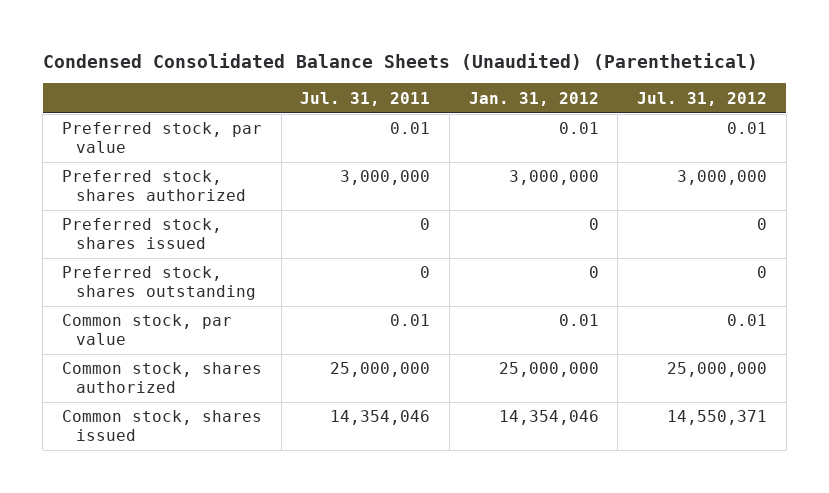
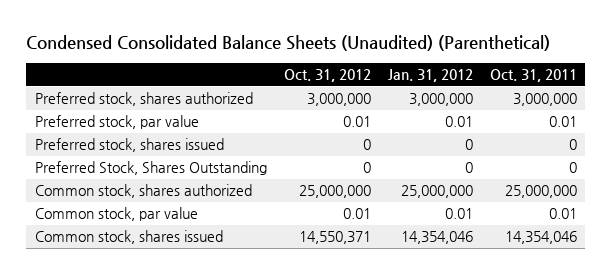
[300,91,431,106] Jul. 31, 2011 -> none
[637,91,768,106] Jul. 31, 2012 -> none
none -> [283,69,371,83] Oct. 31, 2012
none -> [489,69,577,83] Oct. 31, 2011
[62,122,263,154] Preferred stock, par value -> [34,115,199,130] Preferred stock, par value
[62,266,257,301] Preferred stock, shares outstanding -> [34,161,267,176] Preferred Stock, Shares Outstanding
[62,314,233,346] Common stock, par value -> [34,207,198,222] Common stock, par value

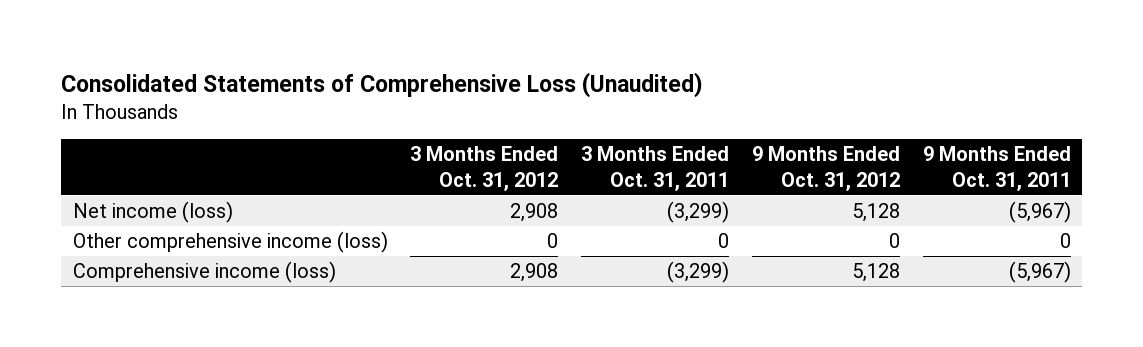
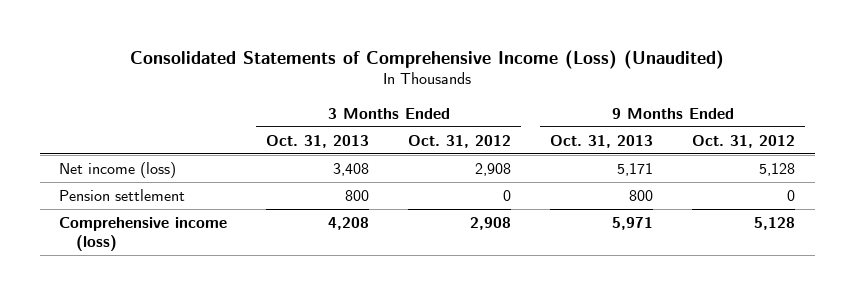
[61,72,704,99] Consolidated Statements of Comprehensive Loss (Unaudited) -> [130,49,725,69] Consolidated Statements of Comprehensive Income (Loss) (Unaudited)
[581,146,730,191] 3 Months Ended Oct. 31, 2011 -> none
[922,146,1071,191] 9 Months Ended Oct. 31, 2011 -> none
none -> [266,134,370,148] Oct. 31, 2013
none -> [550,134,654,148] Oct. 31, 2013
[72,231,388,254] Other comprehensive income (loss) -> none
none -> [59,188,186,201] Pension settlement

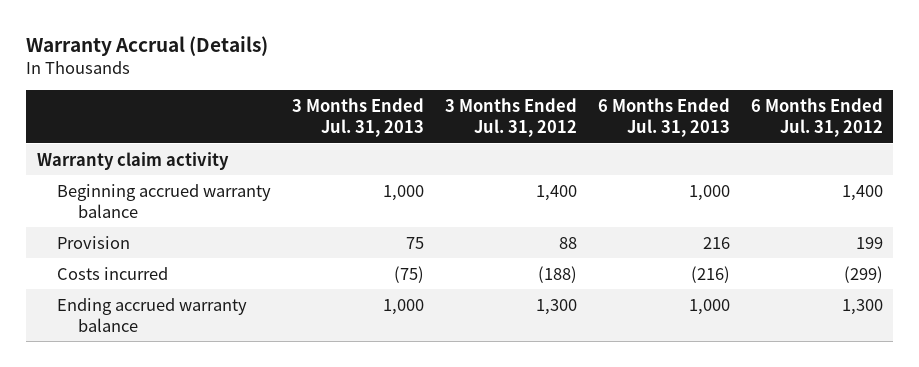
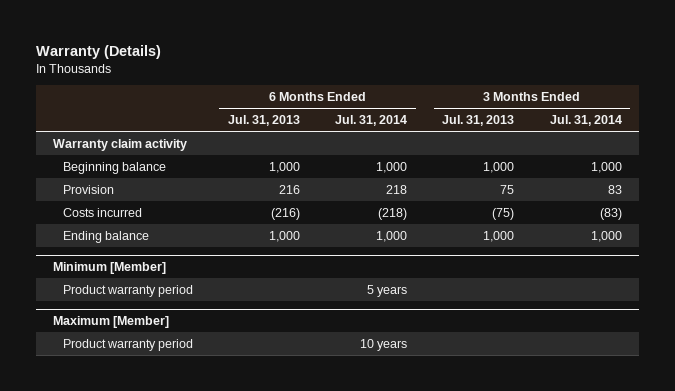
[26,35,269,56] Warranty Accrual (Details) -> [35,44,161,59] Warranty (Details)
[444,97,577,138] 3 Months Ended Jul. 31, 2012 -> none
[750,97,883,138] 6 Months Ended Jul. 31, 2012 -> none
none -> [335,115,408,127] Jul. 31, 2014
none -> [549,115,622,127] Jul. 31, 2014
[57,183,272,218] Beginning accrued warranty balance -> [62,161,166,174] Beginning balance
[57,297,248,332] Ending accrued warranty balance -> [62,230,149,243] Ending balance
none -> [53,261,167,274] Minimum [Member]
none -> [62,284,193,297] Product warranty period
none -> [53,315,170,328] Maximum [Member]
none -> [62,338,193,351] Product warranty period

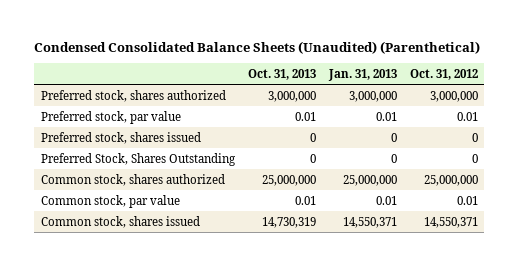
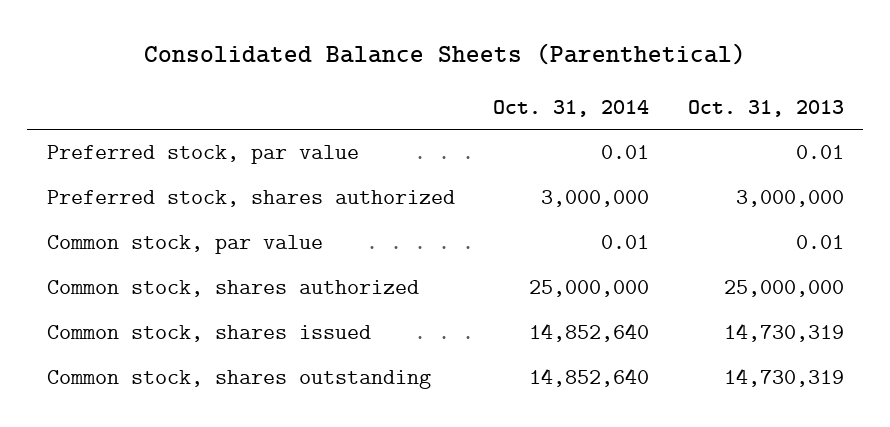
[34,40,481,54] Condensed Consolidated Balance Sheets (Unaudited) (Parenthetical) -> [144,43,747,66] Consolidated Balance Sheets (Parenthetical)
[327,68,397,81] Jan. 31, 2013 -> none
[409,68,478,80] Oct. 31, 2012 -> none
none -> [493,99,650,117] Oct. 31, 2014
[40,131,201,144] Preferred stock, shares issued -> none
[40,152,236,166] Preferred Stock, Shares Outstanding -> none
[40,89,226,102] Preferred stock, shares authorized -> [46,190,455,208] Preferred stock, shares authorized
[40,173,225,186] Common stock, shares authorized -> [46,280,419,298] Common stock, shares authorized
none -> [46,370,431,390] Common stock, shares outstanding

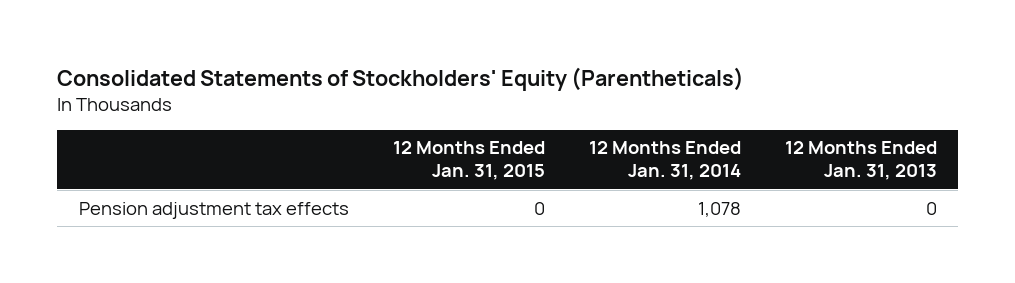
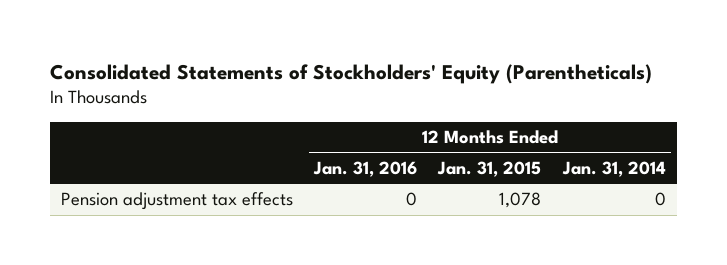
[784,141,937,181] 12 Months Ended Jan. 31, 2013 -> none
none -> [313,160,418,177] Jan. 31, 2016
[533,201,545,215] 0 -> [499,192,542,209] 1,078
[697,201,741,217] 1,078 -> [654,192,666,207] 0

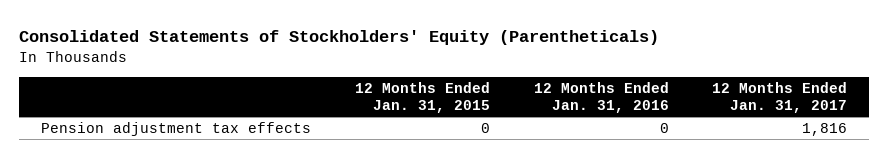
[561,160,666,177] Jan. 31, 2014 -> none
none -> [712,81,848,113] 12 Months Ended Jan. 31, 2017
[499,192,542,209] 1,078 -> [480,123,490,134] 0

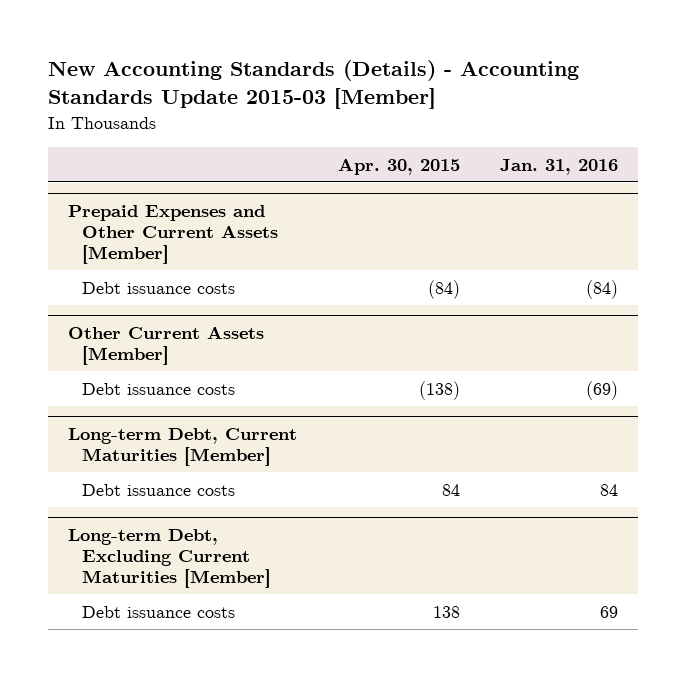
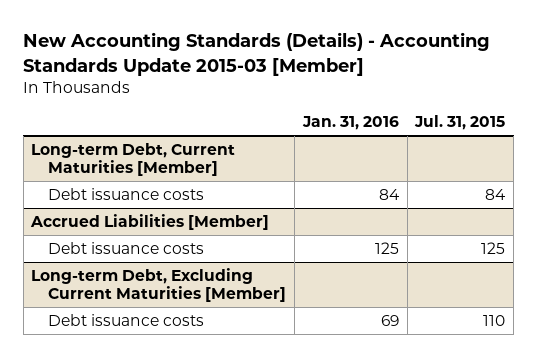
[337,157,460,175] Apr. 30, 2015 -> none
none -> [414,115,506,131] Jul. 31, 2015
[68,205,278,264] Prepaid Expenses and Other Current Assets [Member] -> none
[81,281,235,294] Debt issuance costs -> none
[68,326,265,366] Other Current Assets [Member] -> none
[81,382,235,395] Debt issuance costs -> none
none -> [30,213,270,230] Accrued Liabilities [Member]
none -> [47,241,204,254] Debt issuance costs

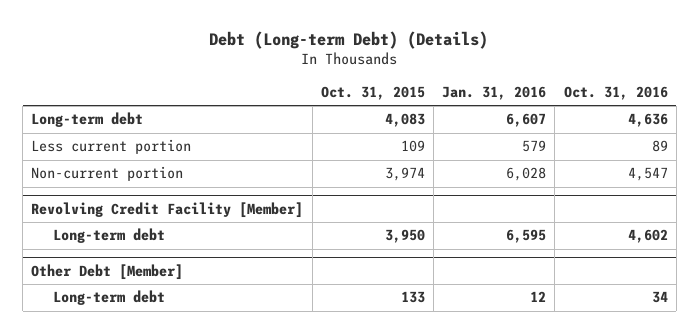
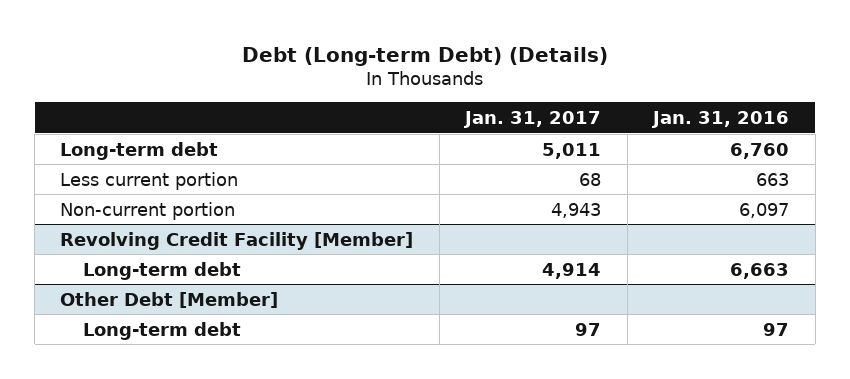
[320,86,425,101] Oct. 31, 2015 -> none
[563,86,668,101] Oct. 31, 2016 -> none
none -> [463,111,602,129] Jan. 31, 2017
[506,113,547,128] 6,607 -> [730,142,790,159] 6,760
[522,140,547,153] 579 -> [756,172,790,186] 663
[506,167,547,182] 6,028 -> [739,202,790,218] 6,097
[506,229,547,244] 6,595 -> [730,262,790,279] 6,663
[530,291,547,303] 12 -> [763,322,790,336] 97

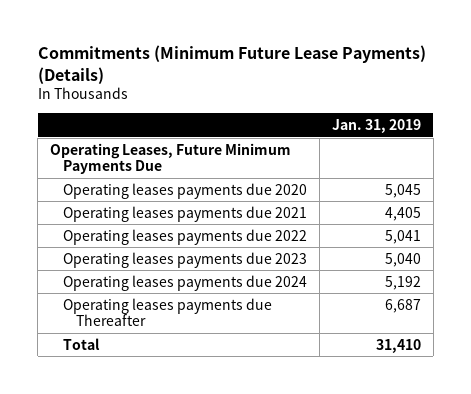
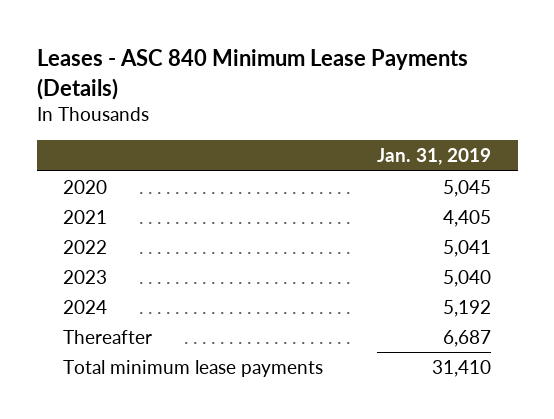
[37,45,426,84] Commitments (Minimum Future Lease Payments) (Details) -> [36,49,468,100] Leases - ASC 840 Minimum Lease Payments (Details)
[50,142,292,175] Operating Leases, Future Minimum Payments Due -> none
[62,182,307,199] Operating leases payments due 2020 -> [63,179,108,194] 2020
[62,205,307,222] Operating leases payments due 2021 -> [63,209,108,224] 2021
[62,228,307,245] Operating leases payments due 2022 -> [63,239,108,254] 2022
[62,251,307,268] Operating leases payments due 2023 -> [63,269,108,284] 2023
[62,274,307,291] Operating leases payments due 2024 -> [63,299,108,314] 2024
[62,297,272,327] Operating leases payments due Thereafter -> [63,329,153,344] Thereafter
[62,337,100,350] Total -> [63,359,324,377] Total minimum lease payments

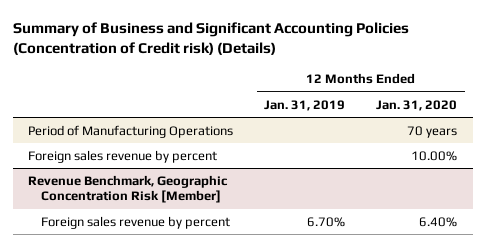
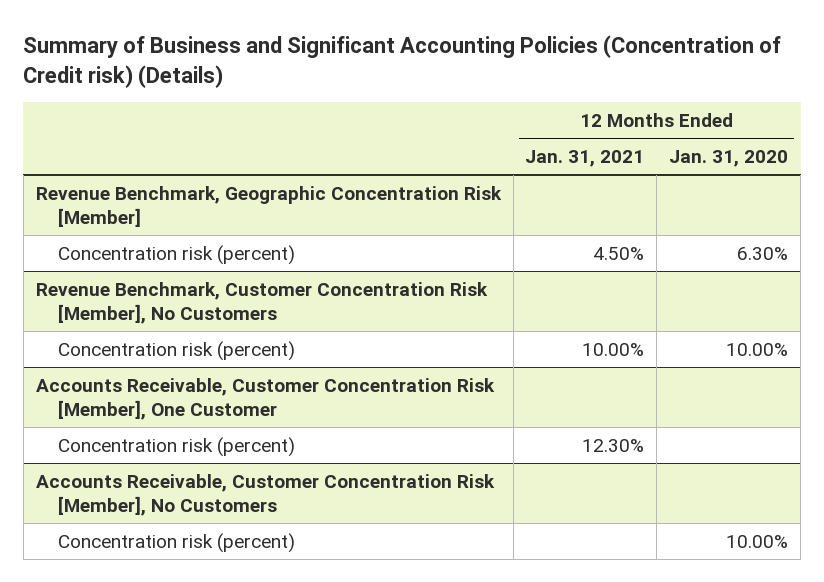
[264,99,346,111] Jan. 31, 2019 -> none
none -> [525,149,645,167] Jan. 31, 2021
[28,124,234,138] Period of Manufacturing Operations -> none
[28,149,218,163] Foreign sales revenue by percent -> none
[41,215,231,229] Foreign sales revenue by percent -> none
none -> [58,244,296,265] Concentration risk (percent)
none -> [35,281,488,325] Revenue Benchmark, Customer Concentration Risk [Member], No Customers
none -> [58,340,296,361] Concentration risk (percent)
none -> [35,377,495,421] Accounts Receivable, Customer Concentration Risk [Member], One Customer
none -> [58,436,296,457] Concentration risk (percent)
none -> [35,473,495,517] Accounts Receivable, Customer Concentration Risk [Member], No Customers
none -> [58,532,296,553] Concentration risk (percent)

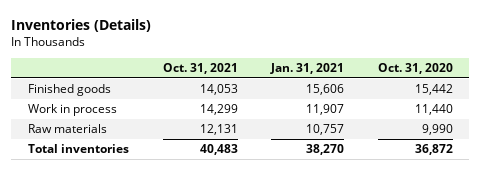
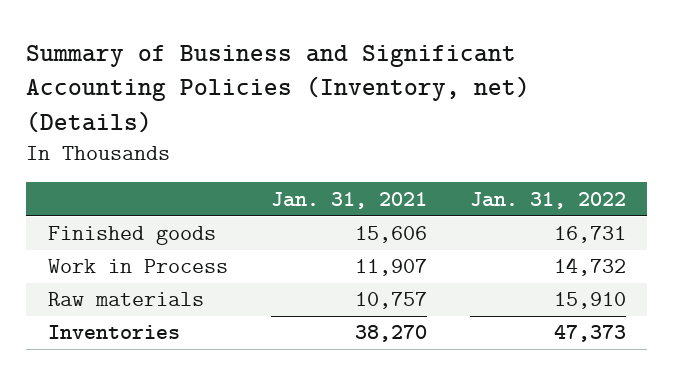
[11,18,152,32] Inventories (Details) -> [26,44,531,133] Summary of Business and Significant Accounting Policies (Inventory, net) (Details)
[162,63,238,75] Oct. 31, 2021 -> none
[377,63,453,75] Oct. 31, 2020 -> none
none -> [469,191,626,209] Jan. 31, 2022
[28,104,118,117] Work in process -> [47,259,228,274] Work in Process
[28,144,130,154] Total inventories -> [47,325,180,340] Inventories

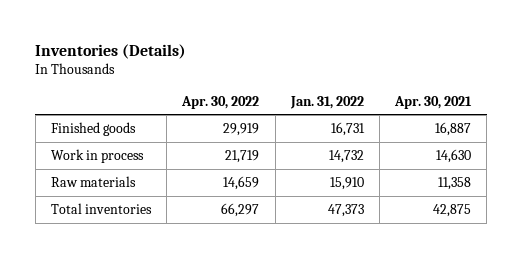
[26,44,531,133] Summary of Business and Significant Accounting Policies (Inventory, net) (Details) -> [35,44,187,60] Inventories (Details)
[270,191,427,209] Jan. 31, 2021 -> none
none -> [181,95,260,109] Apr. 30, 2022
none -> [394,95,473,109] Apr. 30, 2021
[47,259,228,274] Work in Process -> [51,148,145,163] Work in process
[47,325,180,340] Inventories -> [51,202,153,214] Total inventories

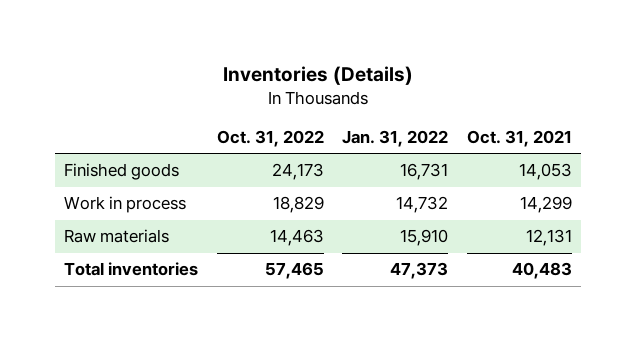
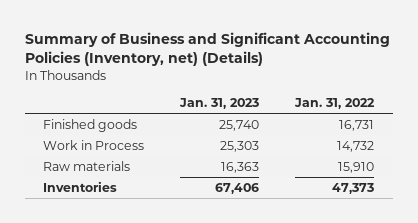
[222,66,413,86] Inventories (Details) -> [24,31,390,66] Summary of Business and Significant Accounting Policies (Inventory, net) (Details)
[216,130,324,148] Oct. 31, 2022 -> none
[466,130,572,148] Oct. 31, 2021 -> none
none -> [179,97,260,109] Jan. 31, 2023
[64,196,187,214] Work in process -> [43,139,145,150] Work in Process
[64,262,199,277] Total inventories -> [43,180,118,192] Inventories

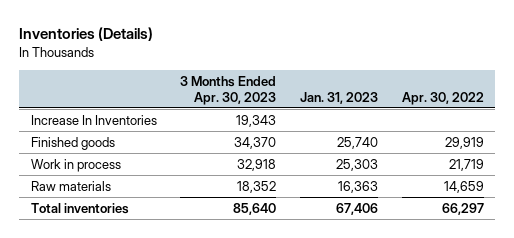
[24,31,390,66] Summary of Business and Significant Accounting Policies (Inventory, net) (Details) -> [18,27,153,42] Inventories (Details)
[294,97,376,109] Jan. 31, 2022 -> none
none -> [180,75,277,105] 3 Months Ended Apr. 30, 2023
none -> [401,91,484,105] Apr. 30, 2022
none -> [30,114,157,125] Increase In Inventories
[43,139,145,150] Work in Process -> [30,158,121,172] Work in process
[43,180,118,192] Inventories -> [30,202,129,214] Total inventories

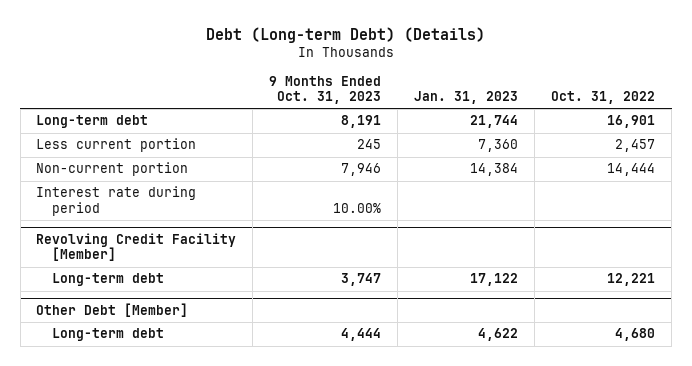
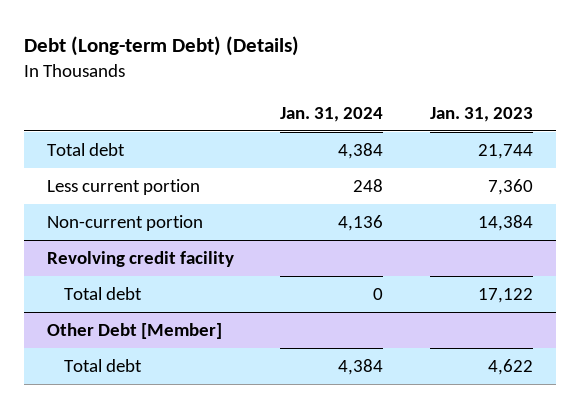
[269,75,382,105] 9 Months Ended Oct. 31, 2023 -> none
[551,91,656,105] Oct. 31, 2022 -> none
none -> [280,106,384,122] Jan. 31, 2024
[36,115,149,129] Long-term debt -> [47,142,126,156] Total debt
[36,186,197,216] Interest rate during period -> none
[36,233,237,262] Revolving Credit Facility [Member] -> [47,250,235,267] Revolving credit facility
[51,273,164,287] Long-term debt -> [64,286,143,300] Total debt
[51,328,164,342] Long-term debt -> [64,358,143,372] Total debt

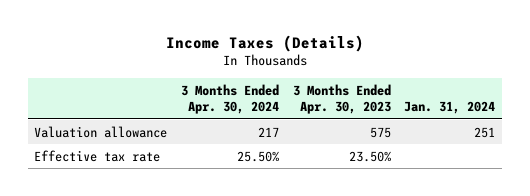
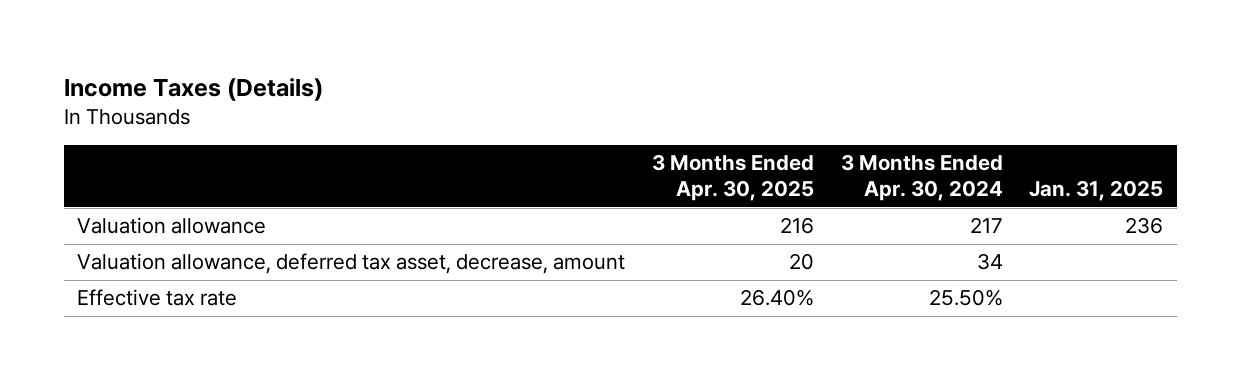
[292,83,391,115] 3 Months Ended Apr. 30, 2023 -> none
[404,101,496,115] Jan. 31, 2024 -> none
none -> [651,153,814,202] 3 Months Ended Apr. 30, 2025
none -> [1029,180,1164,202] Jan. 31, 2025
none -> [76,253,625,275] Valuation allowance, deferred tax asset, decrease, amount

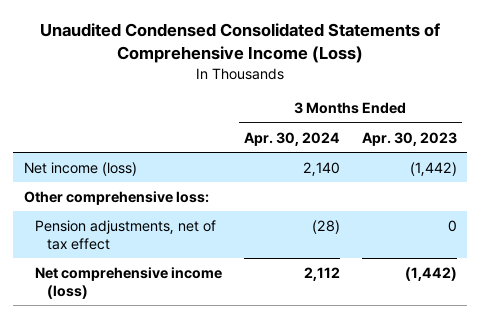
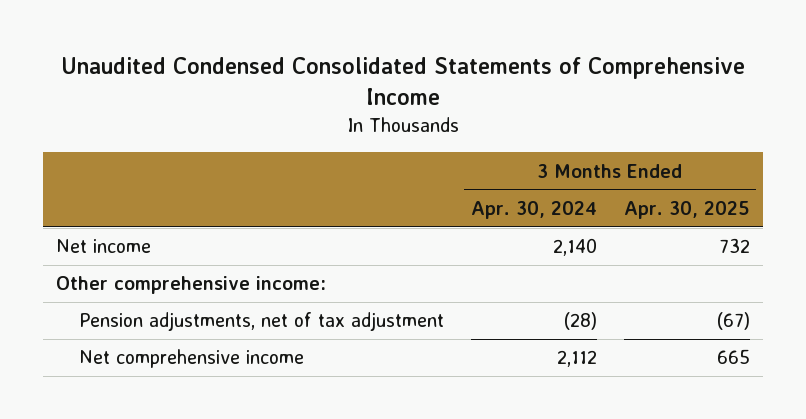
[40,23,441,63] Unaudited Condensed Consolidated Statements of Comprehensive Income (Loss) -> [60,56,745,106] Unaudited Condensed Consolidated Statements of Comprehensive Income
[361,131,457,146] Apr. 30, 2023 -> none
none -> [623,201,750,220] Apr. 30, 2025
[24,161,138,176] Net income (loss) -> [56,239,152,254] Net income
[24,190,210,205] Other comprehensive loss: -> [56,276,327,295] Other comprehensive income:
[35,219,217,250] Pension adjustments, net of tax effect -> [79,312,445,332] Pension adjustments, net of tax adjustment
[35,266,223,299] Net comprehensive income (loss) -> [79,349,305,369] Net comprehensive income

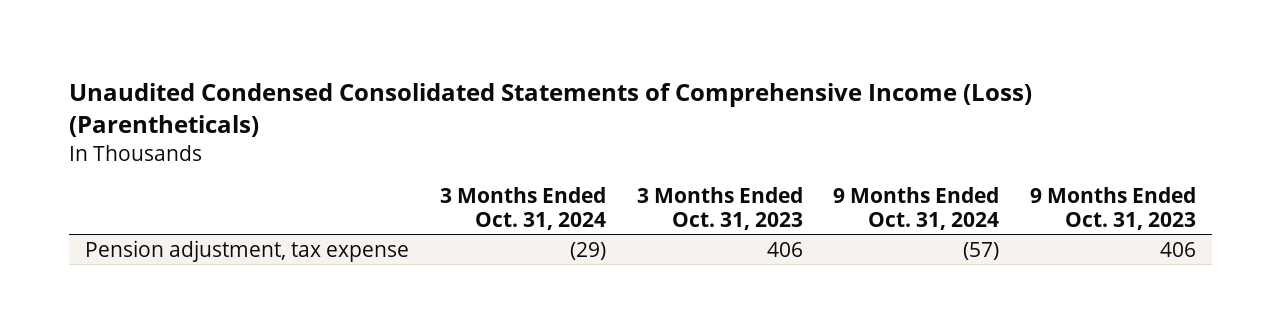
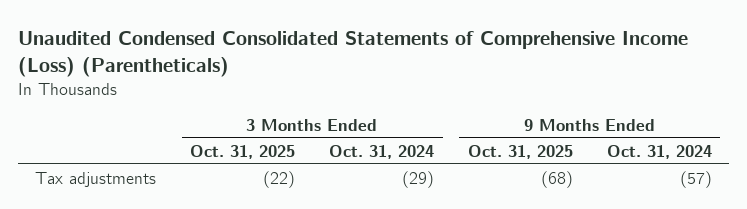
[636,187,803,231] 3 Months Ended Oct. 31, 2023 -> none
[1030,187,1197,231] 9 Months Ended Oct. 31, 2023 -> none
none -> [190,144,296,159] Oct. 31, 2025
none -> [467,144,573,159] Oct. 31, 2025
[84,239,409,262] Pension adjustment, tax expense -> [35,171,157,187] Tax adjustments

